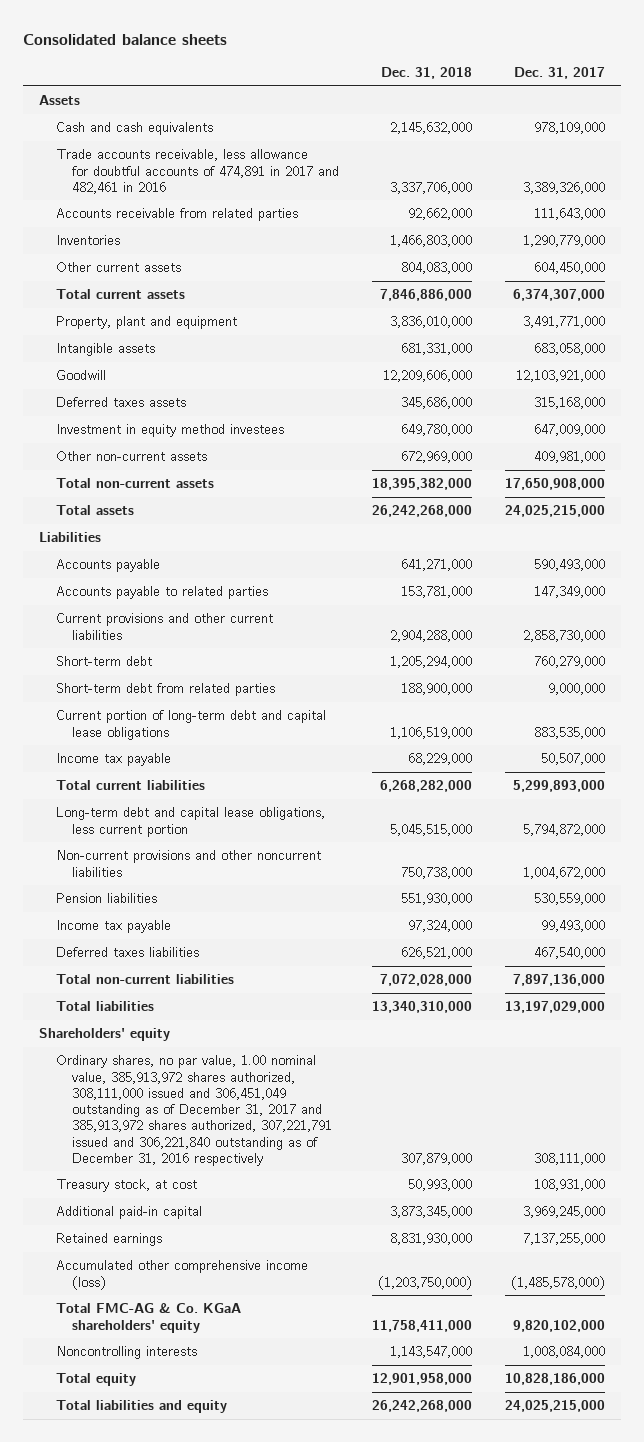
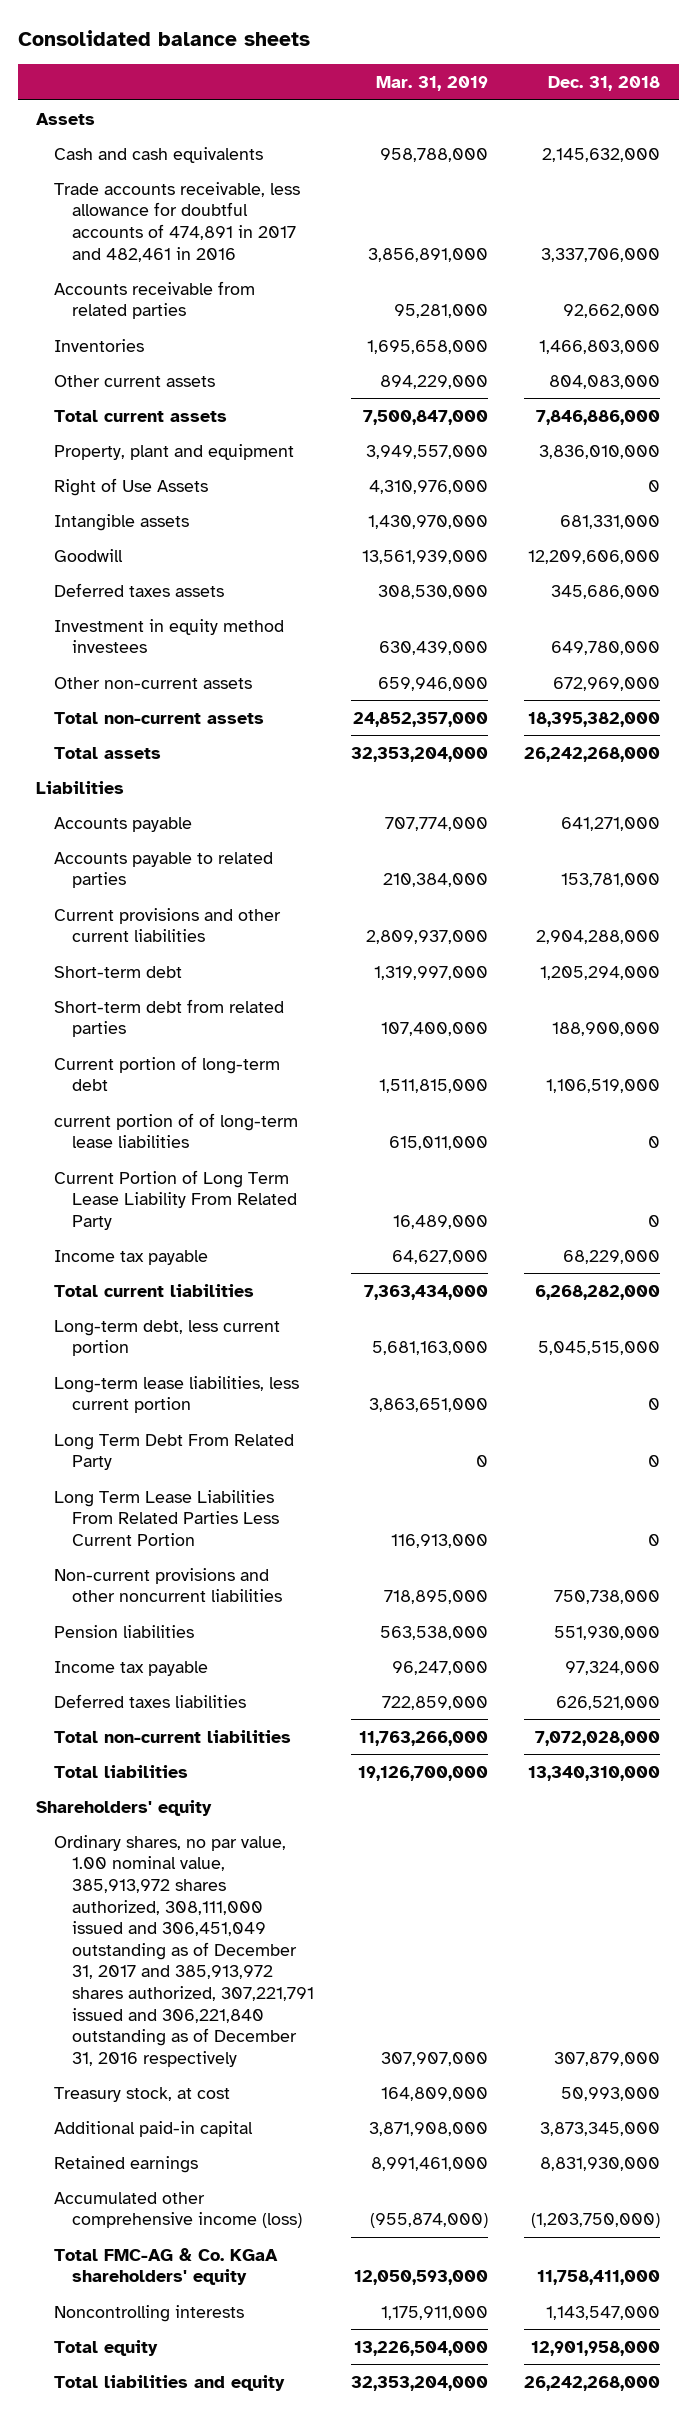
[513,67,605,80] Dec. 31, 2017 -> none
none -> [375,76,488,92] Mar. 31, 2019
none -> [53,477,208,496] Right of Use Assets
[55,710,326,740] Current portion of long-term debt and capital lease obligations -> [53,1055,280,1092] Current portion of long-term debt
none -> [53,1112,298,1149] current portion of of long-term lease liabilities
none -> [53,1169,297,1230] Current Portion of Long Term Lease Liability From Related Party
[55,807,325,837] Long-term debt and capital lease obligations, less current portion -> [53,1319,280,1357] Long-term debt, less current portion
none -> [53,1375,299,1414] Long-term lease liabilities, less current portion
none -> [53,1433,294,1471] Long Term Debt From Related Party
none -> [53,1489,279,1546] Long Term Lease Liabilities From Related Parties Less Current Portion

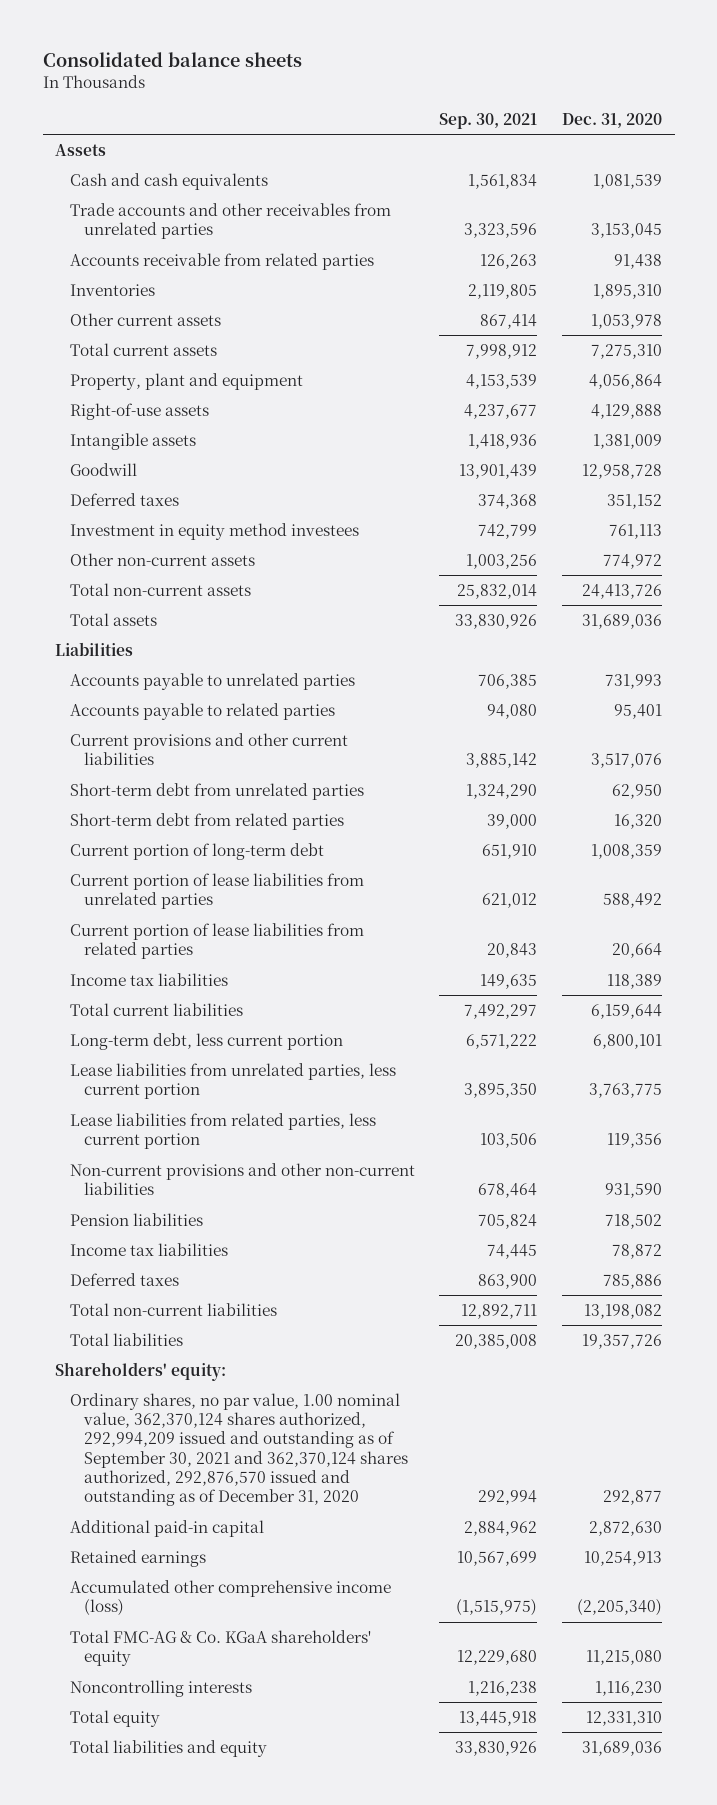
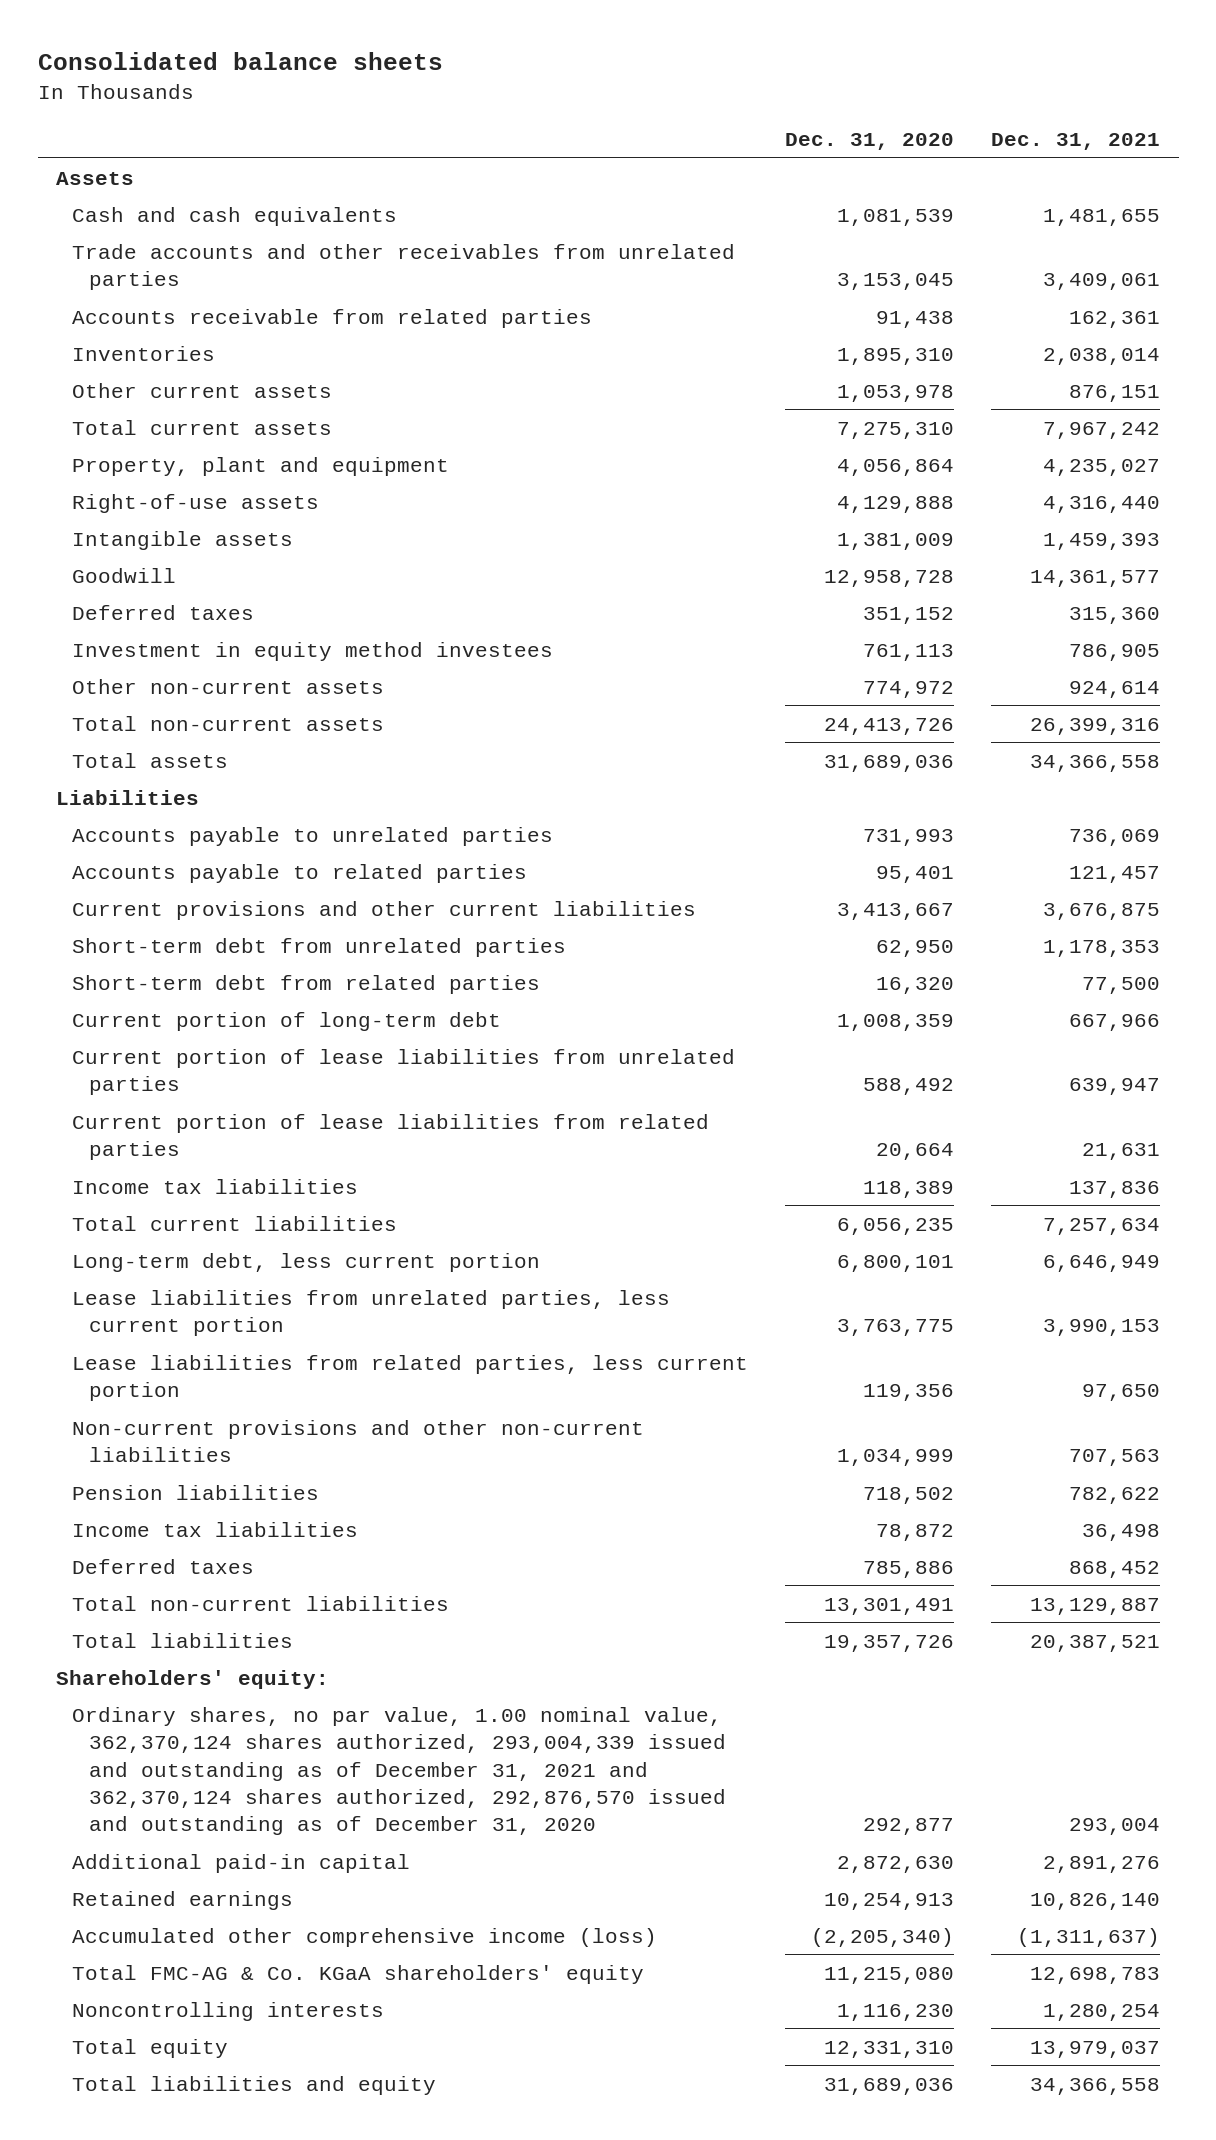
[439,112,538,129] Sep. 30, 2021 -> none
none -> [991,132,1161,150] Dec. 31, 2021
[591,753,663,769] 3,517,076 -> [837,902,955,920] 3,413,667
[591,1003,663,1019] 6,159,644 -> [837,1217,955,1235] 6,056,235
[605,1183,663,1199] 931,590 -> [837,1449,955,1467] 1,034,999
[584,1303,663,1319] 13,198,082 -> [824,1597,955,1615] 13,301,491
[69,1392,409,1507] Ordinary shares, no par value, 1.00 nominal value, 362,370,124 shares authorized, 292,994,209 issued and outstanding as of September 30, 2021 and 362,370,124 shares authorized, 292,876,570 issued and outstanding as of December 31, 2020 -> [72,1706,726,1836] Ordinary shares, no par value, 1.00 nominal value, 362,370,124 shares authorized, 293,004,339 issued and outstanding as of December 31, 2021 and 362,370,124 shares authorized, 292,876,570 issued and outstanding as of December 31, 2020

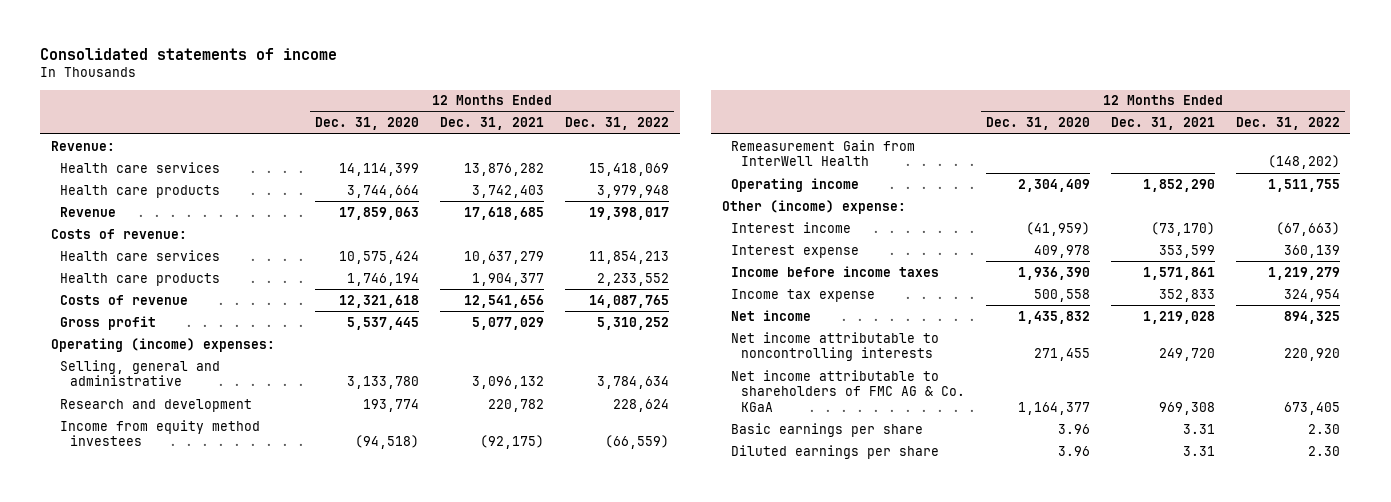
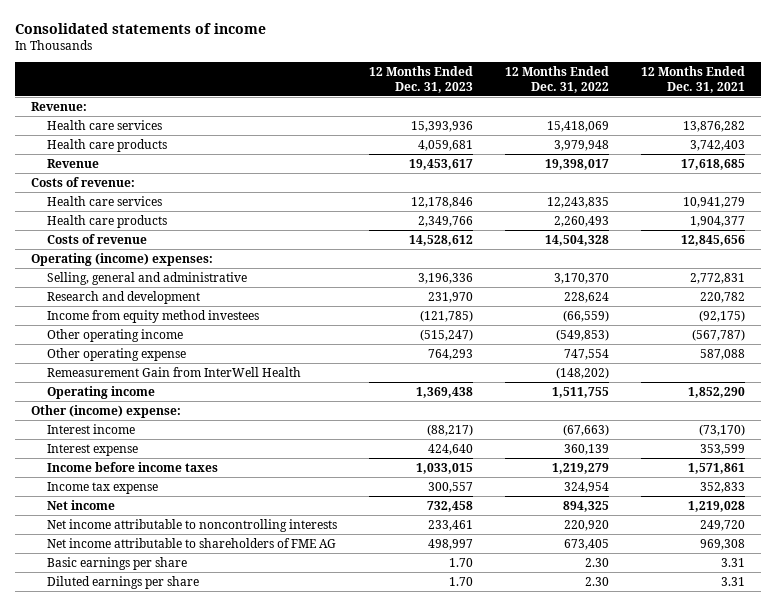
[315,117,420,131] Dec. 31, 2020 -> none
none -> [369,65,474,93] 12 Months Ended Dec. 31, 2023
[60,315,157,330] Gross profit -> none
[464,250,545,264] 10,637,279 -> [683,197,746,209] 10,941,279
[589,250,670,264] 11,854,213 -> [547,197,610,209] 12,243,835
[597,272,670,286] 2,233,552 -> [554,216,610,228] 2,260,493
[464,294,545,308] 12,541,656 -> [681,235,746,247] 12,845,656
[589,294,670,308] 14,087,765 -> [545,235,610,247] 14,504,328
[472,376,545,390] 3,096,132 -> [690,273,746,285] 2,772,831
[597,376,670,390] 3,784,634 -> [554,273,610,285] 3,170,370
none -> [47,329,184,343] Other operating income
none -> [47,348,187,362] Other operating expense
[731,369,966,413] Net income attributable to shareholders of FMC AG & Co. KGaA -> [47,538,337,549] Net income attributable to shareholders of FME AG

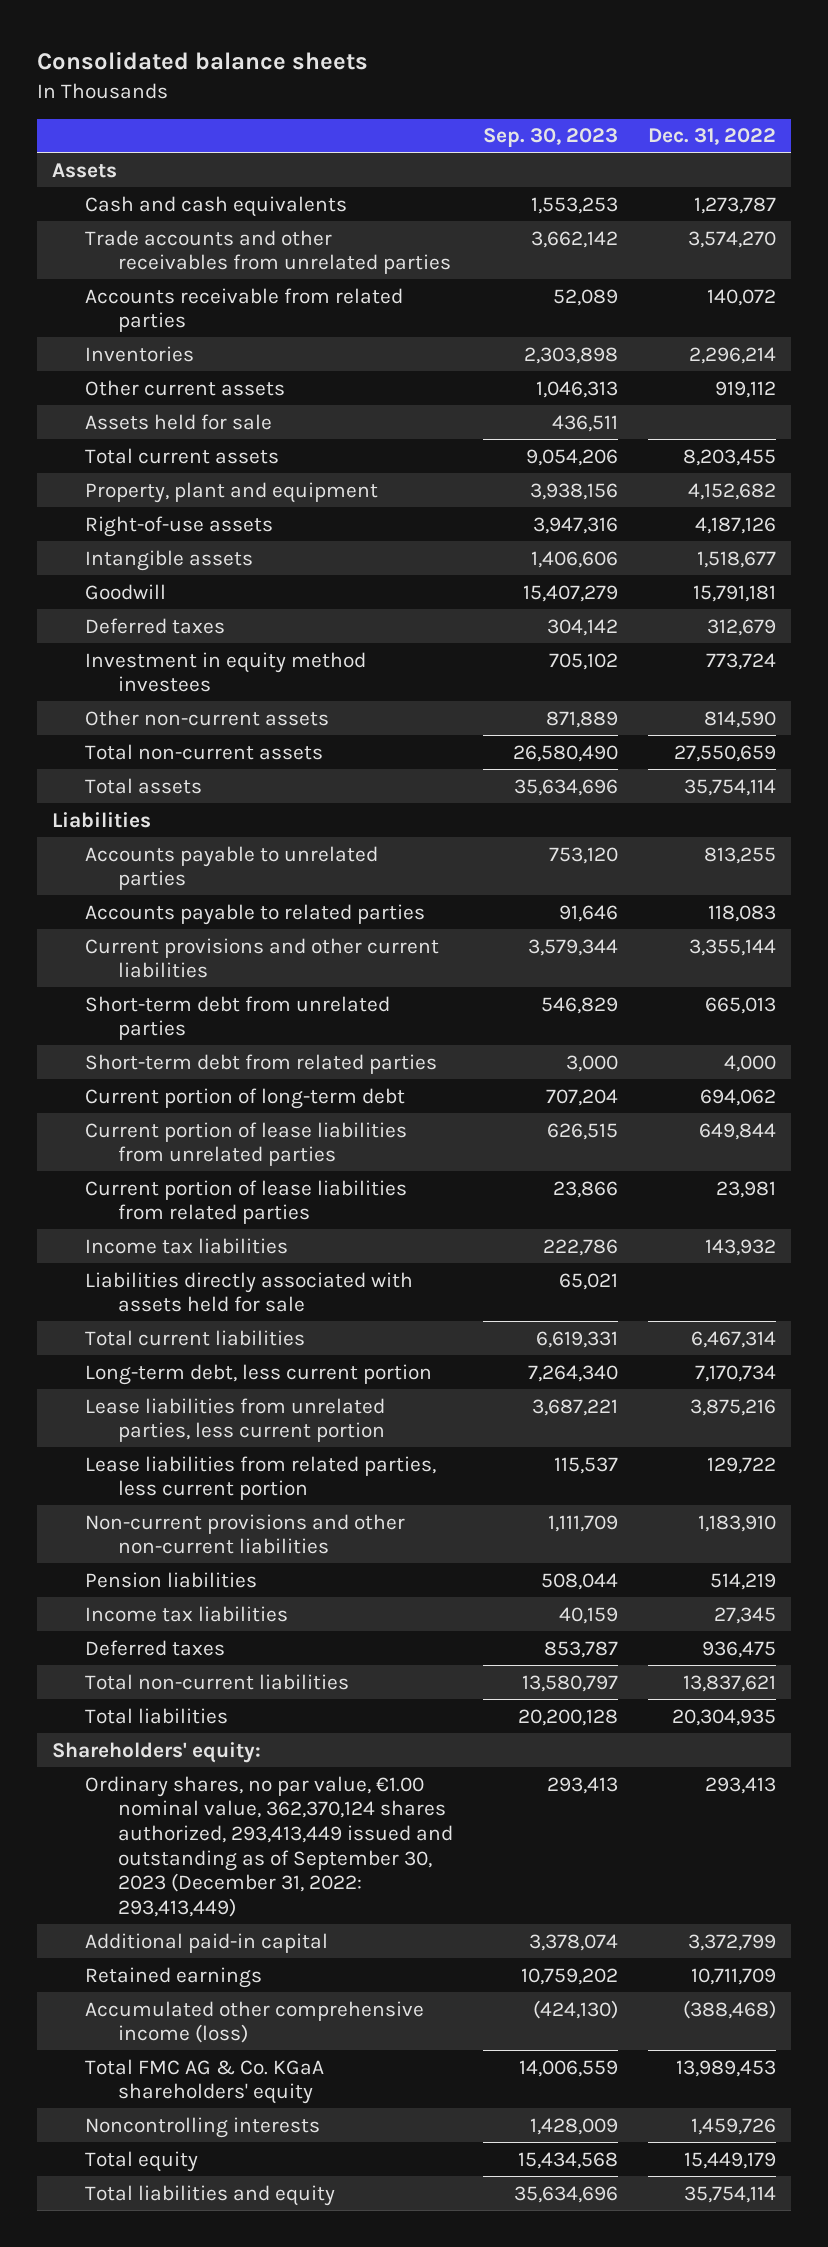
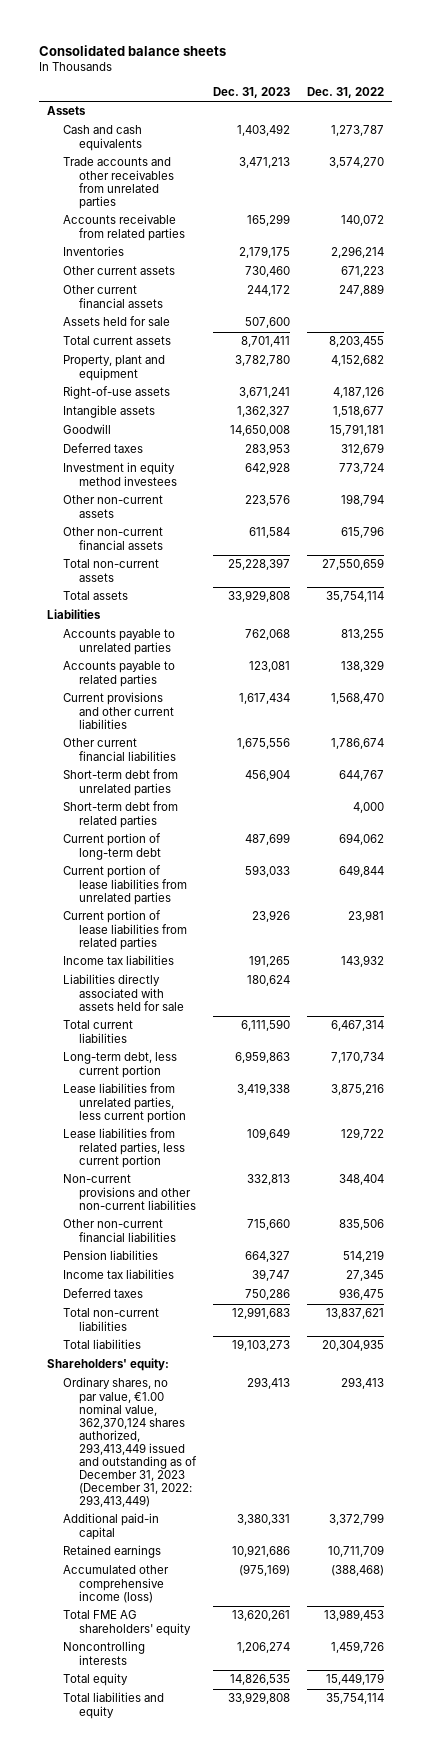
[483,128,619,148] Sep. 30, 2023 -> none
none -> [212,87,290,99] Dec. 31, 2023
[715,380,777,398] 919,112 -> [340,266,384,278] 671,223
none -> [62,285,163,308] Other current financial assets
[704,710,777,728] 814,590 -> [340,494,384,507] 198,794
none -> [62,527,163,550] Other non-current financial assets
[708,904,777,922] 118,083 -> [340,660,384,673] 138,329
[689,938,777,956] 3,355,144 -> [330,693,384,705] 1,568,470
none -> [62,738,176,761] Other current financial liabilities
[705,996,777,1014] 665,013 -> [338,770,384,782] 644,767
[698,1514,777,1532] 1,183,910 -> [338,1174,384,1186] 348,404
none -> [62,1219,176,1242] Other non-current financial liabilities
[84,1775,454,1917] Ordinary shares, no par value, €1.00 nominal value, 362,370,124 shares authorized, 293,413,449 issued and outstanding as of September 30, 2023 (December 31, 2022: 293,413,449) -> [62,1377,197,1507] Ordinary shares, no par value, €1.00 nominal value, 362,370,124 shares authorized, 293,413,449 issued and outstanding as of December 31, 2023 (December 31, 2022: 293,413,449)
[84,2058,324,2105] Total FMC AG & Co. KGaA shareholders' equity -> [62,1610,191,1636] Total FME AG shareholders' equity

